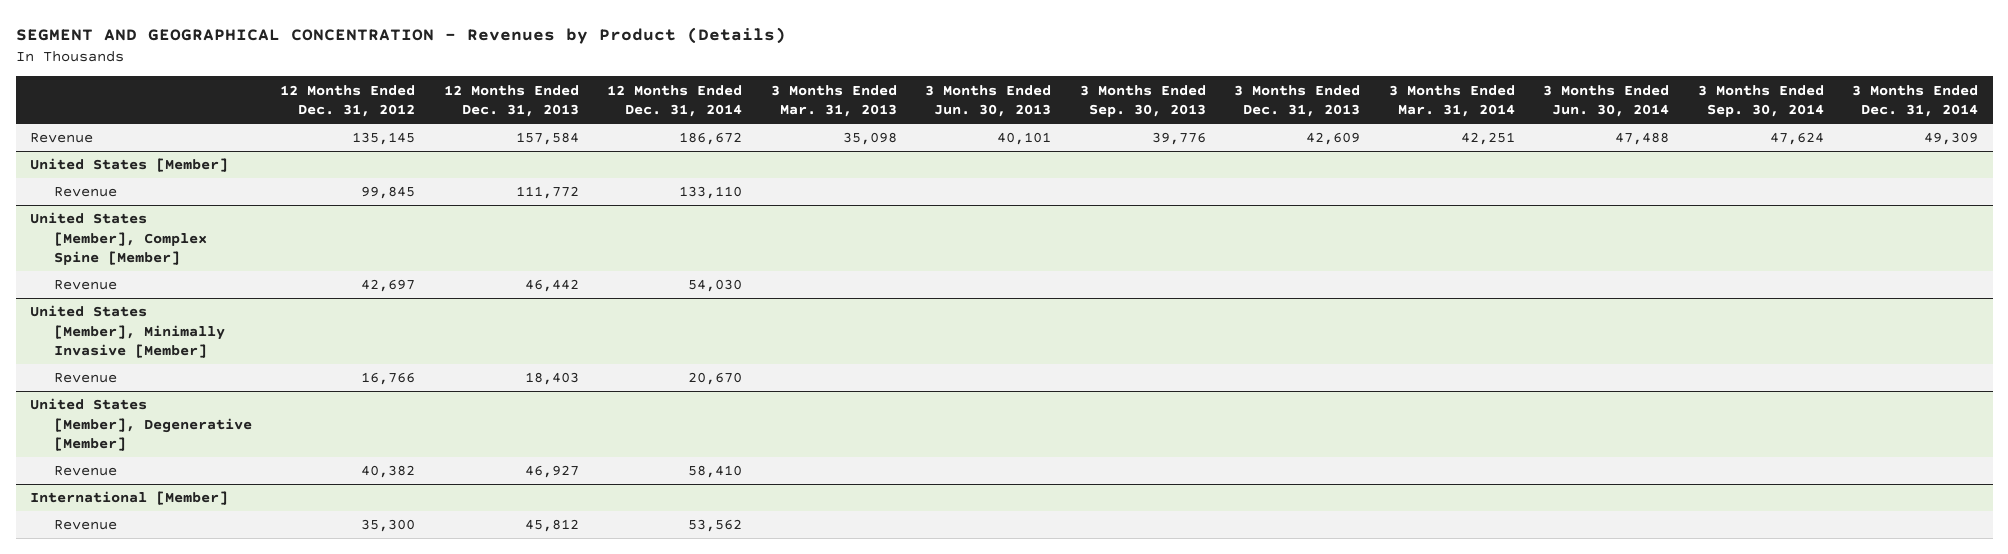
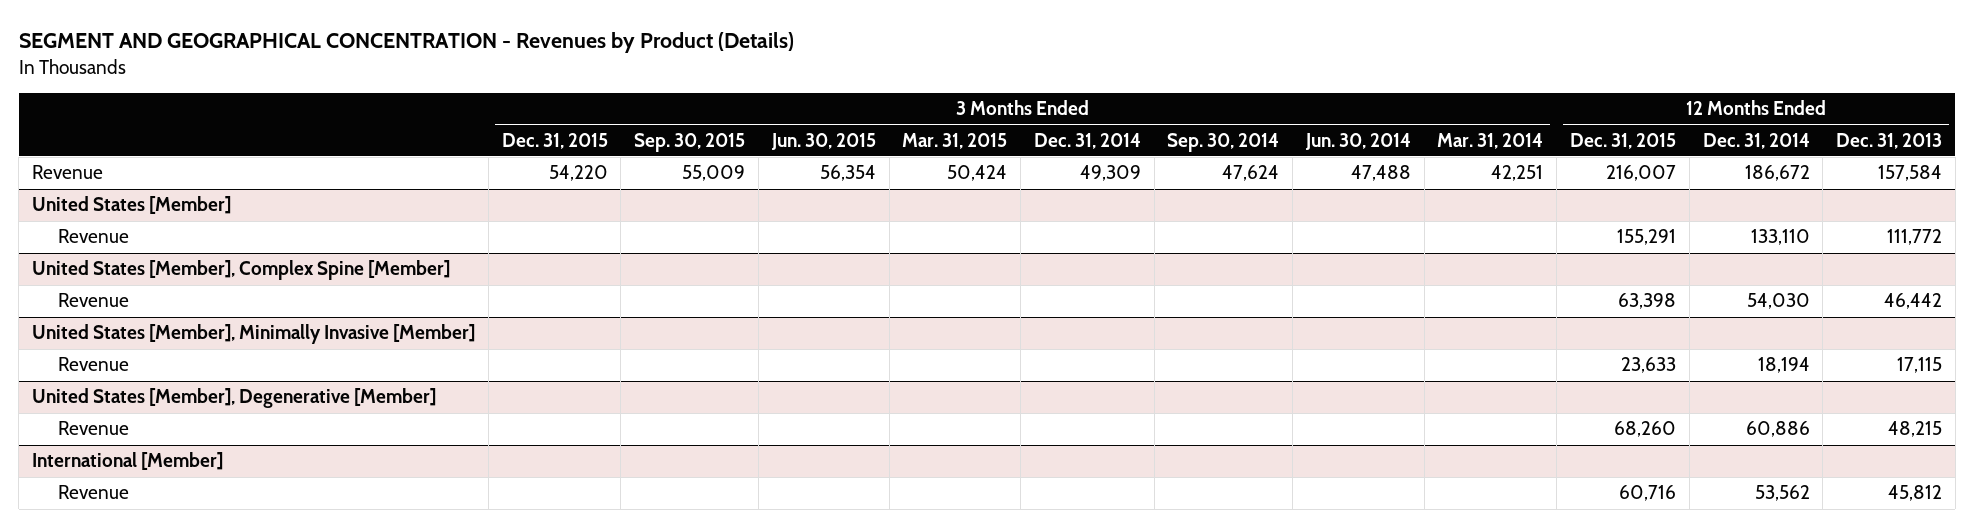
[280,84,416,118] 12 Months Ended Dec. 31, 2012 -> none
[770,84,897,118] 3 Months Ended Mar. 31, 2013 -> none
[925,84,1052,118] 3 Months Ended Jun. 30, 2013 -> none
[1079,84,1206,118] 3 Months Ended Sep. 30, 2013 -> none
[1234,84,1361,118] 3 Months Ended Dec. 31, 2013 -> none
none -> [501,132,608,149] Dec. 31, 2015
none -> [634,132,746,152] Sep. 30, 2015
none -> [770,132,876,150] Jun. 30, 2015
none -> [902,132,1008,149] Mar. 31, 2015
none -> [1570,132,1677,149] Dec. 31, 2015
[524,372,579,386] 18,403 -> [1897,357,1943,374] 17,115
[688,372,743,386] 20,670 -> [1757,357,1810,374] 18,194
[524,465,579,479] 46,927 -> [1888,421,1943,438] 48,215
[688,465,743,479] 58,410 -> [1745,421,1810,438] 60,886

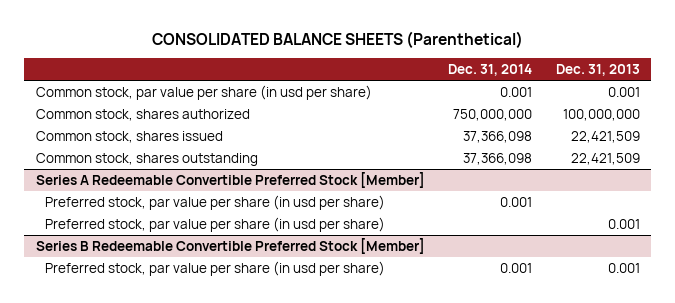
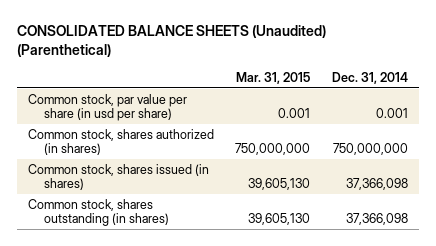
[151,30,523,48] CONSOLIDATED BALANCE SHEETS (Parenthetical) -> [17,25,327,58] CONSOLIDATED BALANCE SHEETS (Unaudited) (Parenthetical)
[555,63,640,76] Dec. 31, 2013 -> none
none -> [236,72,311,85] Mar. 31, 2015
[35,171,425,188] Series A Redeemable Convertible Preferred Stock [Member] -> none
[45,194,386,210] Preferred stock, par value per share (in usd per share) -> none
[45,216,386,232] Preferred stock, par value per share (in usd per share) -> none
[35,237,425,254] Series B Redeemable Convertible Preferred Stock [Member] -> none
[45,260,386,276] Preferred stock, par value per share (in usd per share) -> none
[35,108,250,121] Common stock, shares authorized -> [27,128,214,156] Common stock, shares authorized (in shares)
[35,130,223,143] Common stock, shares issued -> [27,163,209,191] Common stock, shares issued (in shares)
[35,152,258,166] Common stock, shares outstanding -> [27,198,169,227] Common stock, shares outstanding (in shares)

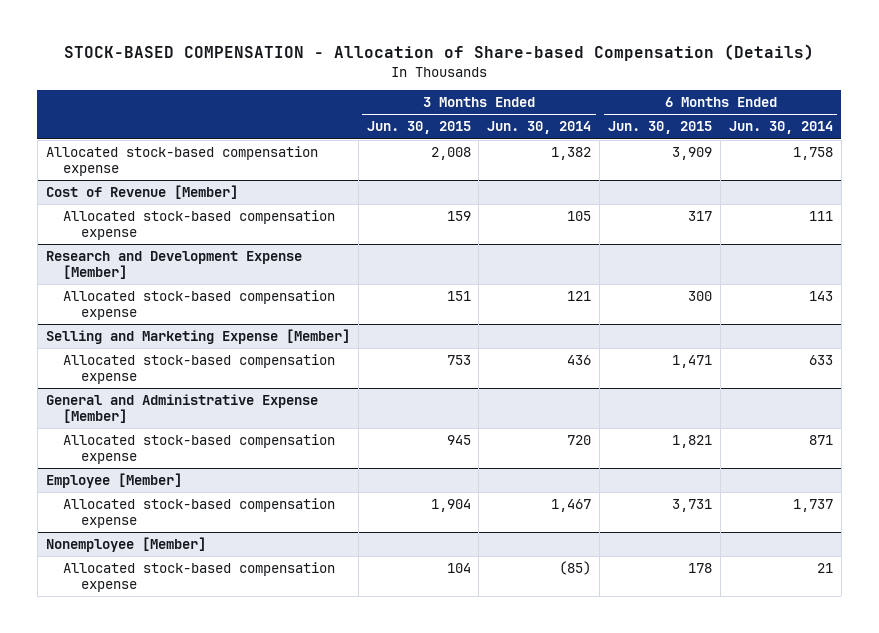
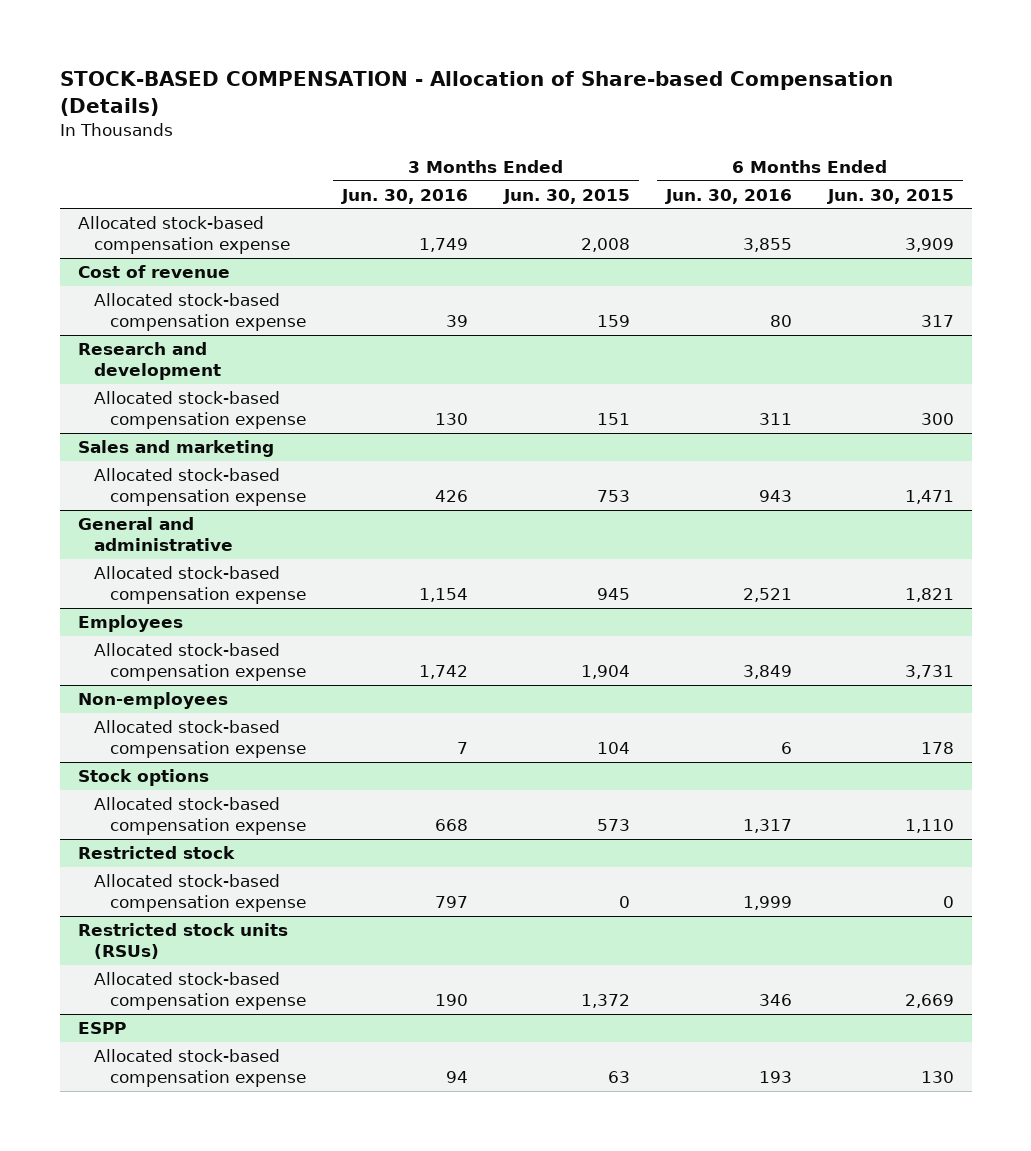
[487,121,592,135] Jun. 30, 2014 -> none
[728,121,833,135] Jun. 30, 2014 -> none
none -> [340,188,468,204] Jun. 30, 2016
none -> [664,188,792,204] Jun. 30, 2016
[45,185,238,200] Cost of Revenue [Member] -> [77,265,230,279] Cost of revenue
[45,251,302,279] Research and Development Expense [Member] -> [77,342,221,380] Research and development
[45,329,350,345] Selling and Marketing Expense [Member] -> [77,440,274,458] Sales and marketing
[45,394,318,423] General and Administrative Expense [Member] -> [77,517,233,551] General and administrative
[45,473,182,489] Employee [Member] -> [77,615,183,633] Employees
[45,537,206,553] Nonemployee [Member] -> [77,692,228,710] Non-employees
none -> [77,769,209,787] Stock options
none -> [93,797,306,835] Allocated stock-based compensation expense
none -> [77,846,235,860] Restricted stock
none -> [93,874,306,912] Allocated stock-based compensation expense
none -> [77,923,288,959] Restricted stock units (RSUs)
none -> [93,972,306,1010] Allocated stock-based compensation expense
none -> [77,1022,126,1035] ESPP
none -> [93,1049,306,1087] Allocated stock-based compensation expense

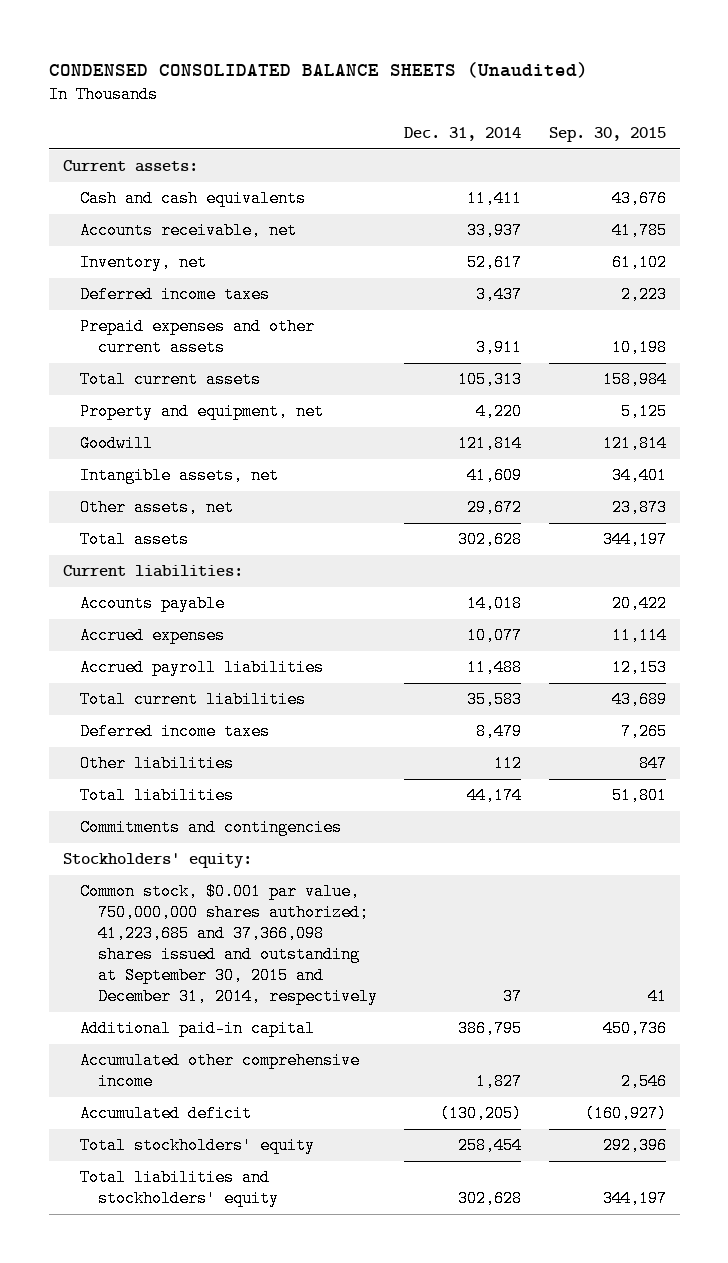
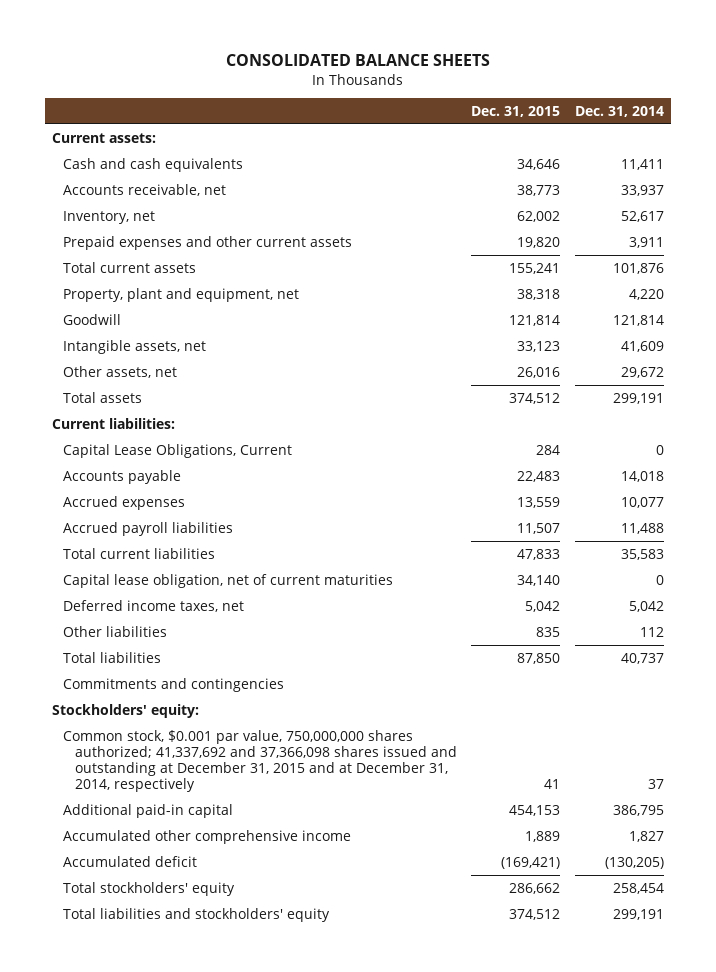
[48,61,588,78] CONDENSED CONSOLIDATED BALANCE SHEETS (Unaudited) -> [226,54,491,67] CONSOLIDATED BALANCE SHEETS
[548,127,666,143] Sep. 30, 2015 -> none
none -> [471,105,561,117] Dec. 31, 2015
[80,286,271,304] Deferred income taxes -> none
[458,371,523,389] 105,313 -> [612,262,664,274] 101,876
[80,403,325,421] Property and equipment, net -> [63,287,300,302] Property, plant and equipment, net
[458,531,523,549] 302,628 -> [612,392,664,404] 299,191
none -> [63,443,293,458] Capital Lease Obligations, Current
none -> [63,573,394,588] Capital lease obligation, net of current maturities
[80,723,271,741] Deferred income taxes -> [63,599,245,612] Deferred income taxes, net
[476,723,523,741] 8,479 -> [628,600,664,612] 5,042
[467,787,523,805] 44,174 -> [620,652,664,664] 40,737
[80,883,378,1005] Common stock, $0.001 par value, 750,000,000 shares authorized; 41,223,685 and 37,366,098 shares issued and outstanding at September 30, 2015 and December 31, 2014, respectively -> [63,729,457,793] Common stock, $0.001 par value, 750,000,000 shares authorized; 41,337,692 and 37,366,098 shares issued and outstanding at December 31, 2015 and at December 31, 2014, respectively
[458,1190,523,1208] 302,628 -> [612,908,664,920] 299,191

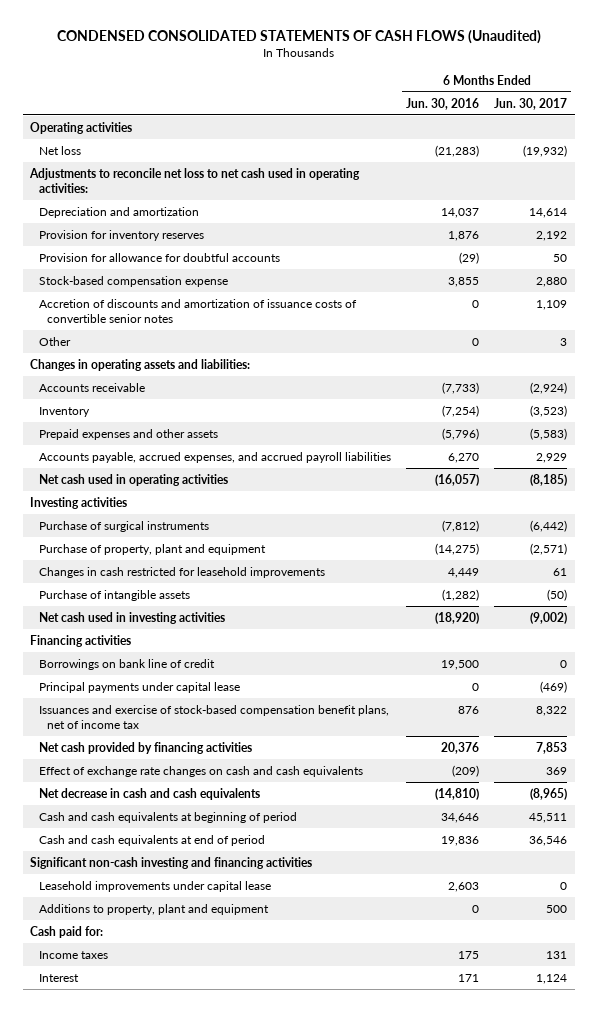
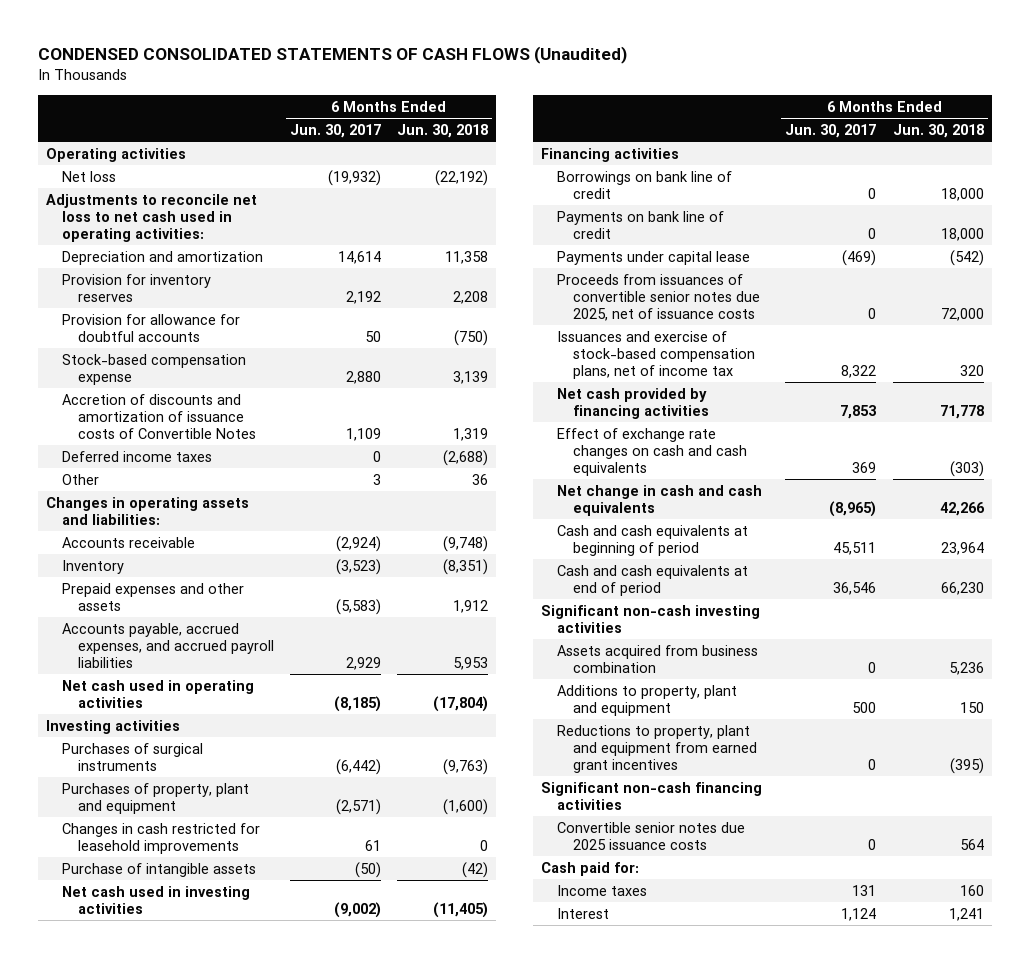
[405,97,479,110] Jun. 30, 2016 -> none
none -> [397,123,489,138] Jun. 30, 2018
[38,298,357,324] Accretion of discounts and amortization of issuance costs of convertible senior notes -> [61,393,256,439] Accretion of discounts and amortization of issuance costs of Convertible Notes
none -> [61,450,212,462] Deferred income taxes
[38,520,209,532] Purchase of surgical instruments -> [61,742,203,771] Purchases of surgical instruments
[38,543,266,555] Purchase of property, plant and equipment -> [61,782,249,814] Purchases of property, plant and equipment
none -> [557,210,725,239] Payments on bank line of credit
[38,681,240,693] Principal payments under capital lease -> [557,250,751,265] Payments under capital lease
none -> [557,273,761,321] Proceeds from issuances of convertible senior notes due 2025, net of issuance costs
[38,704,389,730] Issuances and exercise of stock-based compensation benefit plans, net of income tax -> [557,330,756,379] Issuances and exercise of stock-based compensation plans, net of income tax
[38,787,260,800] Net decrease in cash and cash equivalents -> [557,484,763,516] Net change in cash and cash equivalents
[38,880,271,892] Leasehold improvements under capital lease -> none
[30,856,313,869] Significant non-cash investing and financing activities -> [541,604,761,633] Significant non-cash investing activities
none -> [557,644,759,673] Assets acquired from business combination
none -> [557,724,758,773] Reductions to property, plant and equipment from earned grant incentives
none -> [541,781,763,810] Significant non-cash financing activities
none -> [557,821,746,850] Convertible senior notes due 2025 issuance costs

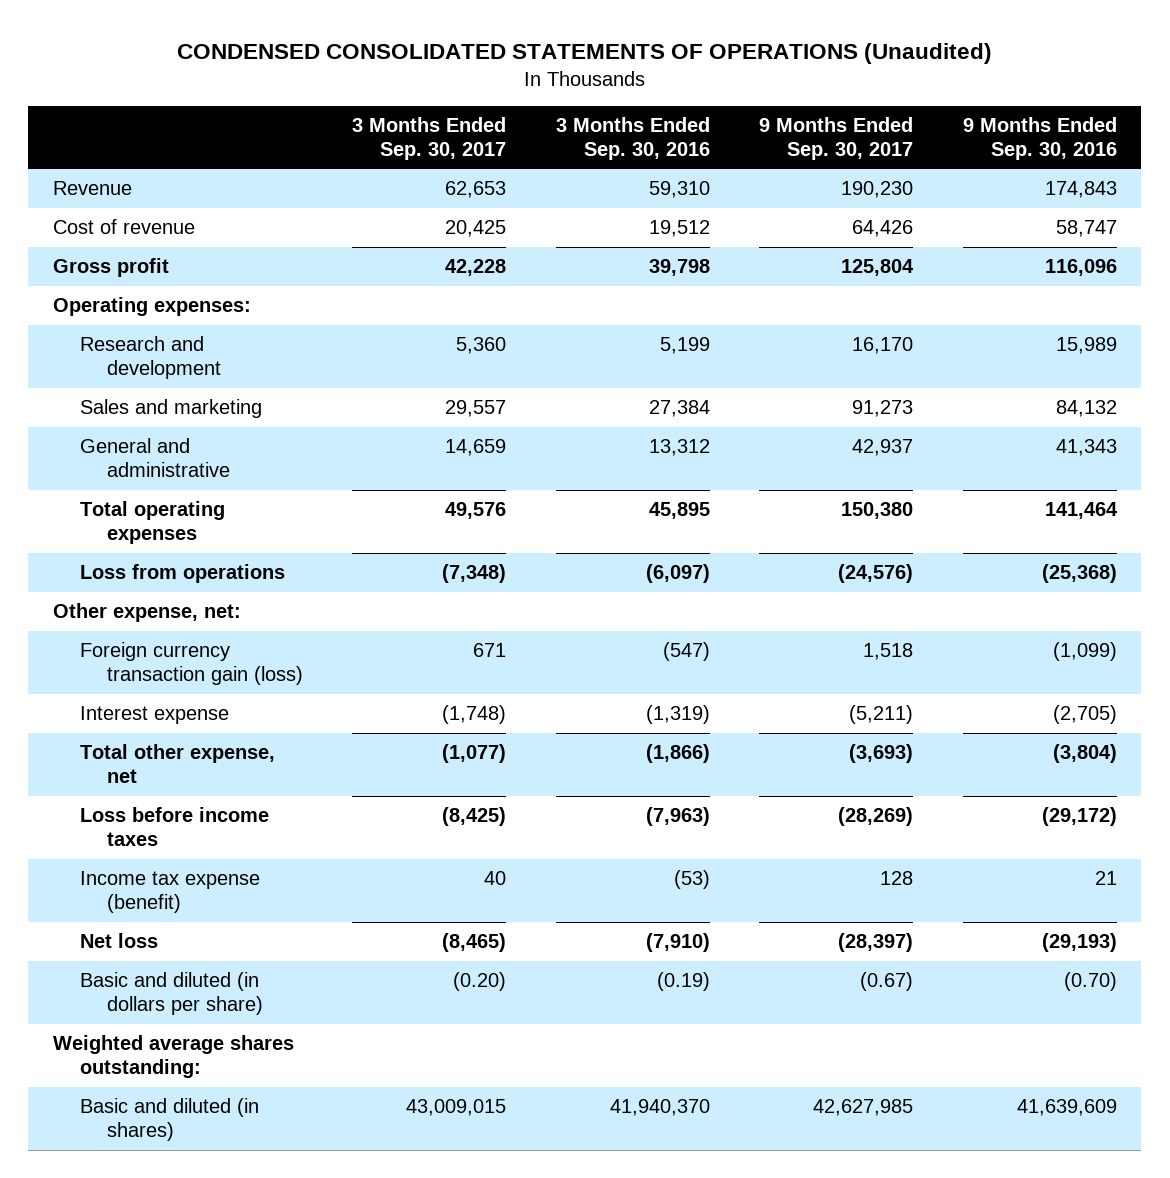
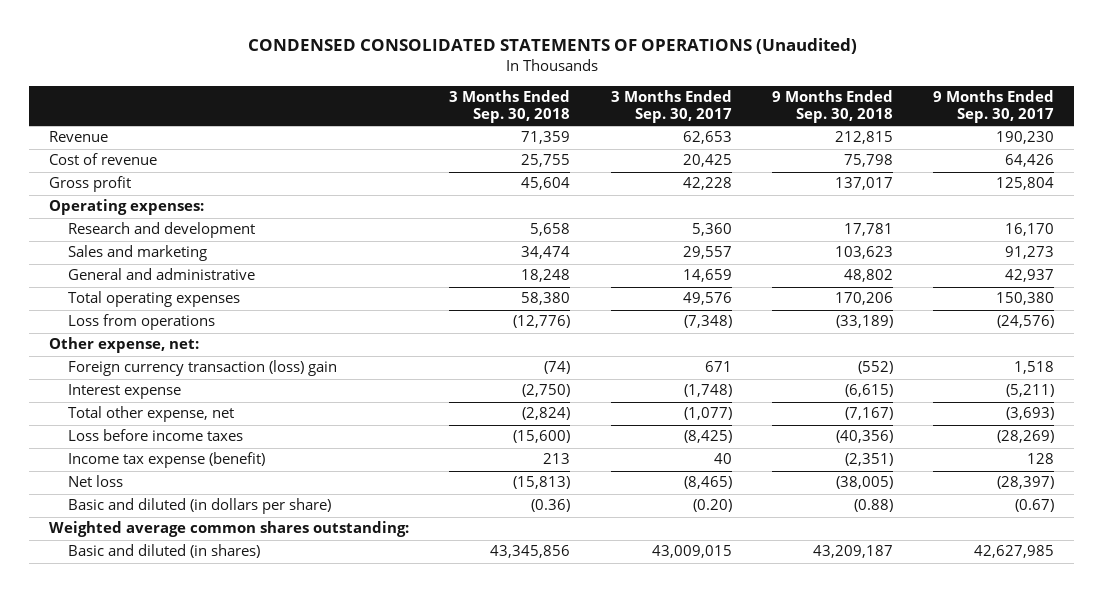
[555,116,710,160] 3 Months Ended Sep. 30, 2016 -> none
[962,116,1117,160] 9 Months Ended Sep. 30, 2016 -> none
none -> [449,89,571,124] 3 Months Ended Sep. 30, 2018
none -> [771,89,893,124] 9 Months Ended Sep. 30, 2018
[79,642,303,686] Foreign currency transaction gain (loss) -> [67,360,337,377] Foreign currency transaction (loss) gain
[53,1035,295,1079] Weighted average shares outstanding: -> [49,521,410,538] Weighted average common shares outstanding:

